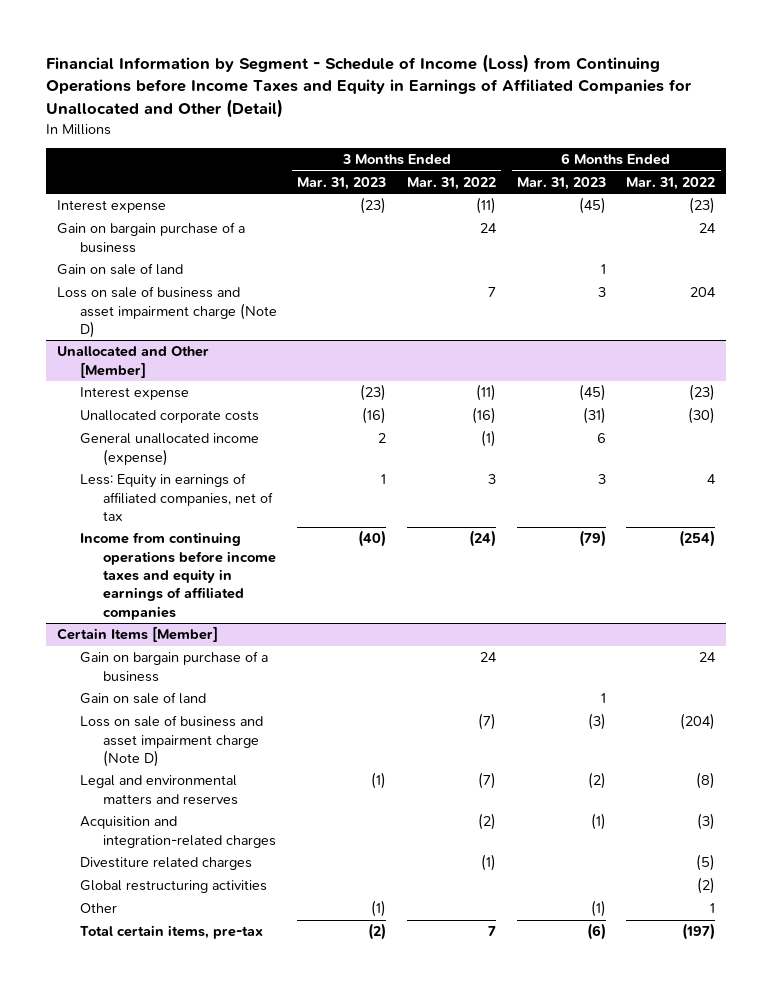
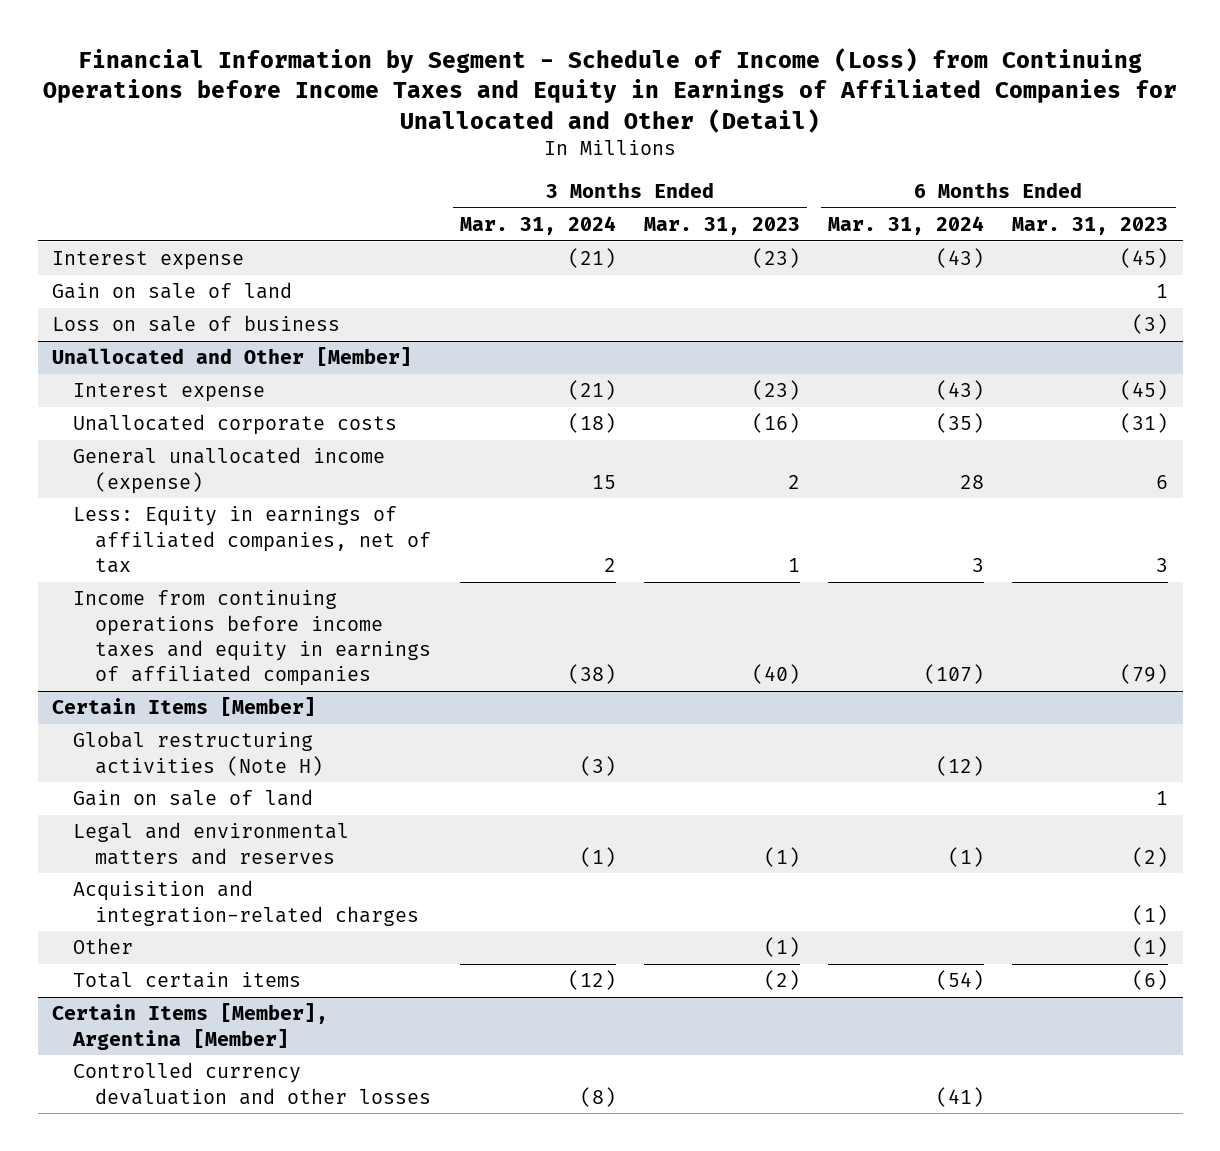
[406,176,496,190] Mar. 31, 2022 -> none
[626,176,716,190] Mar. 31, 2022 -> none
none -> [459,216,616,236] Mar. 31, 2024
none -> [828,216,985,236] Mar. 31, 2024
[56,222,245,253] Gain on bargain purchase of a business -> none
[56,286,277,338] Loss on sale of business and asset impairment charge (Note D) -> none
none -> [51,315,340,333] Loss on sale of business
[79,651,268,682] Gain on bargain purchase of a business -> none
none -> [73,731,324,776] Global restructuring activities (Note H)
[79,715,263,767] Loss on sale of business and asset impairment charge (Note D) -> none
[79,857,252,871] Divestiture related charges -> none
[79,880,267,894] Global restructuring activities -> none
[79,925,263,940] Total certain items, pre-tax -> [73,972,302,989] Total certain items
none -> [51,1003,328,1050] Certain Items [Member], Argentina [Member]
none -> [73,1062,432,1105] Controlled currency devaluation and other losses

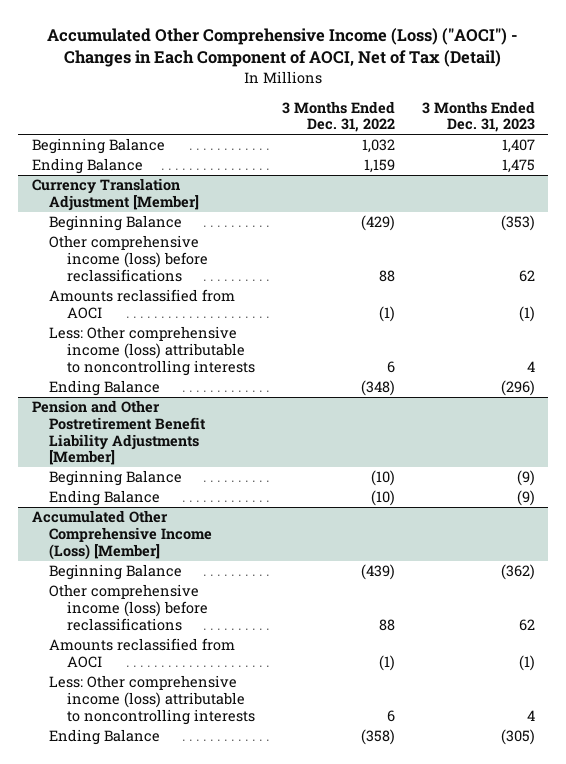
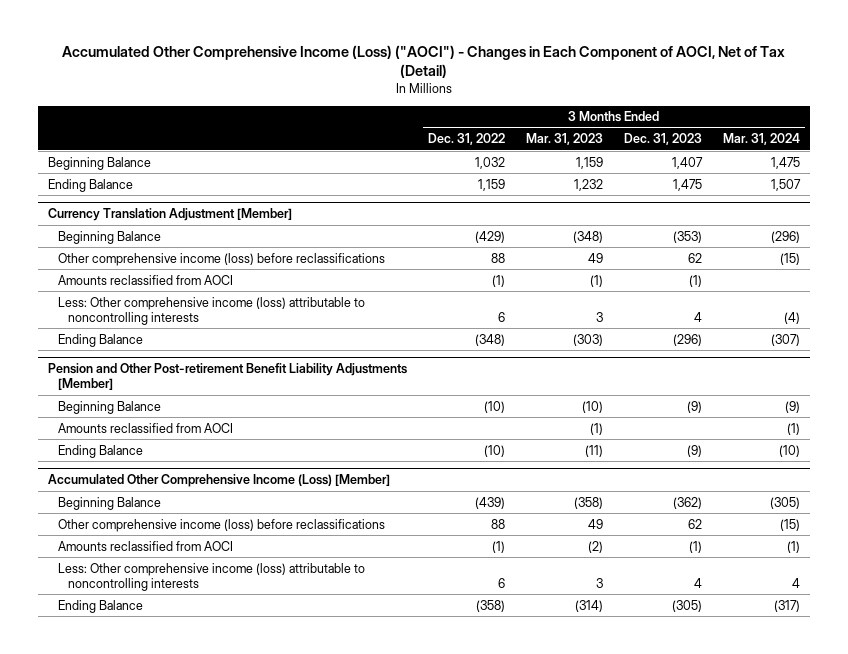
none -> [525,133,603,146] Mar. 31, 2023
none -> [722,133,800,146] Mar. 31, 2024
[31,400,207,466] Pension and Other Postretirement Benefit Liability Adjustments [Member] -> [48,363,408,391] Pension and Other Post-retirement Benefit Liability Adjustments [Member]
none -> [57,422,233,433] Amounts reclassified from AOCI

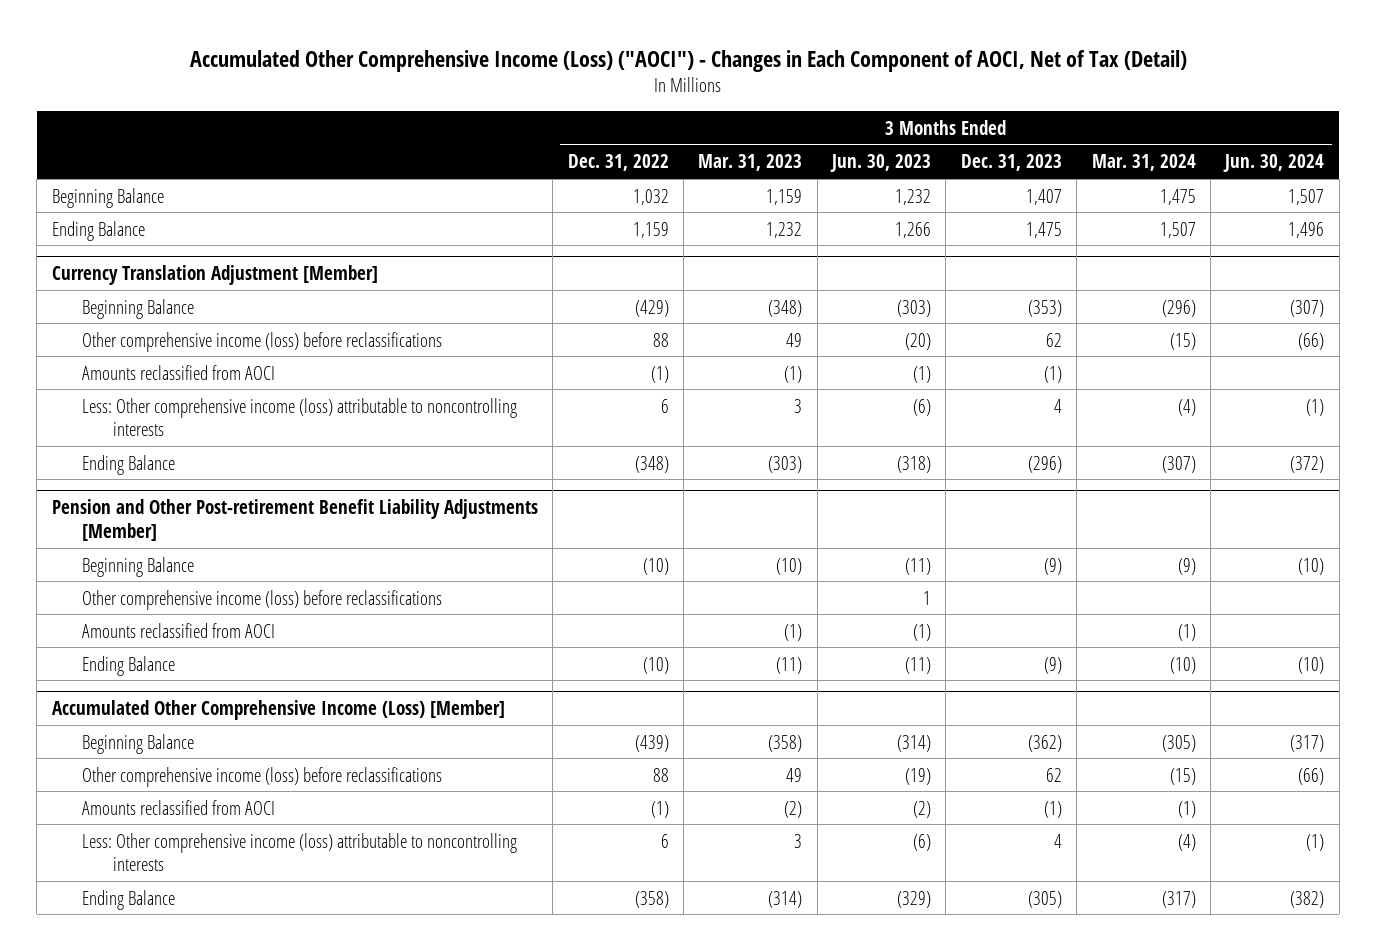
none -> [830,154,932,173] Jun. 30, 2023
none -> [1223,154,1325,173] Jun. 30, 2024
none -> [82,589,443,610] Other comprehensive income (loss) before reclassifications
[791,577,800,588] 4 -> [1177,833,1196,851] (4)

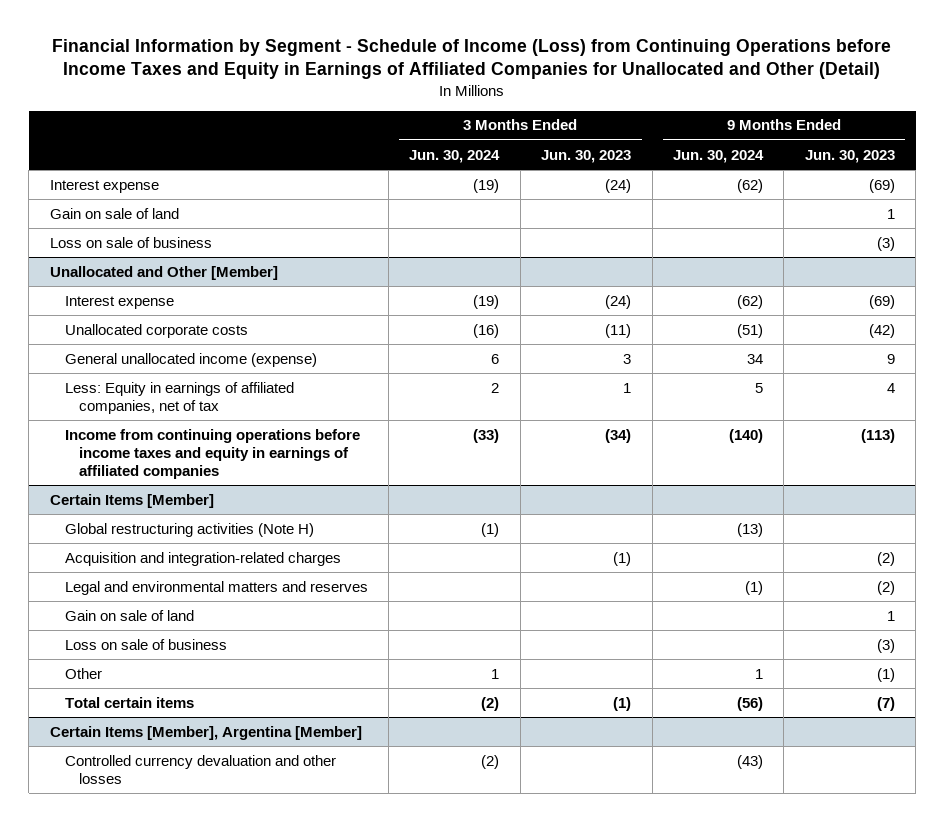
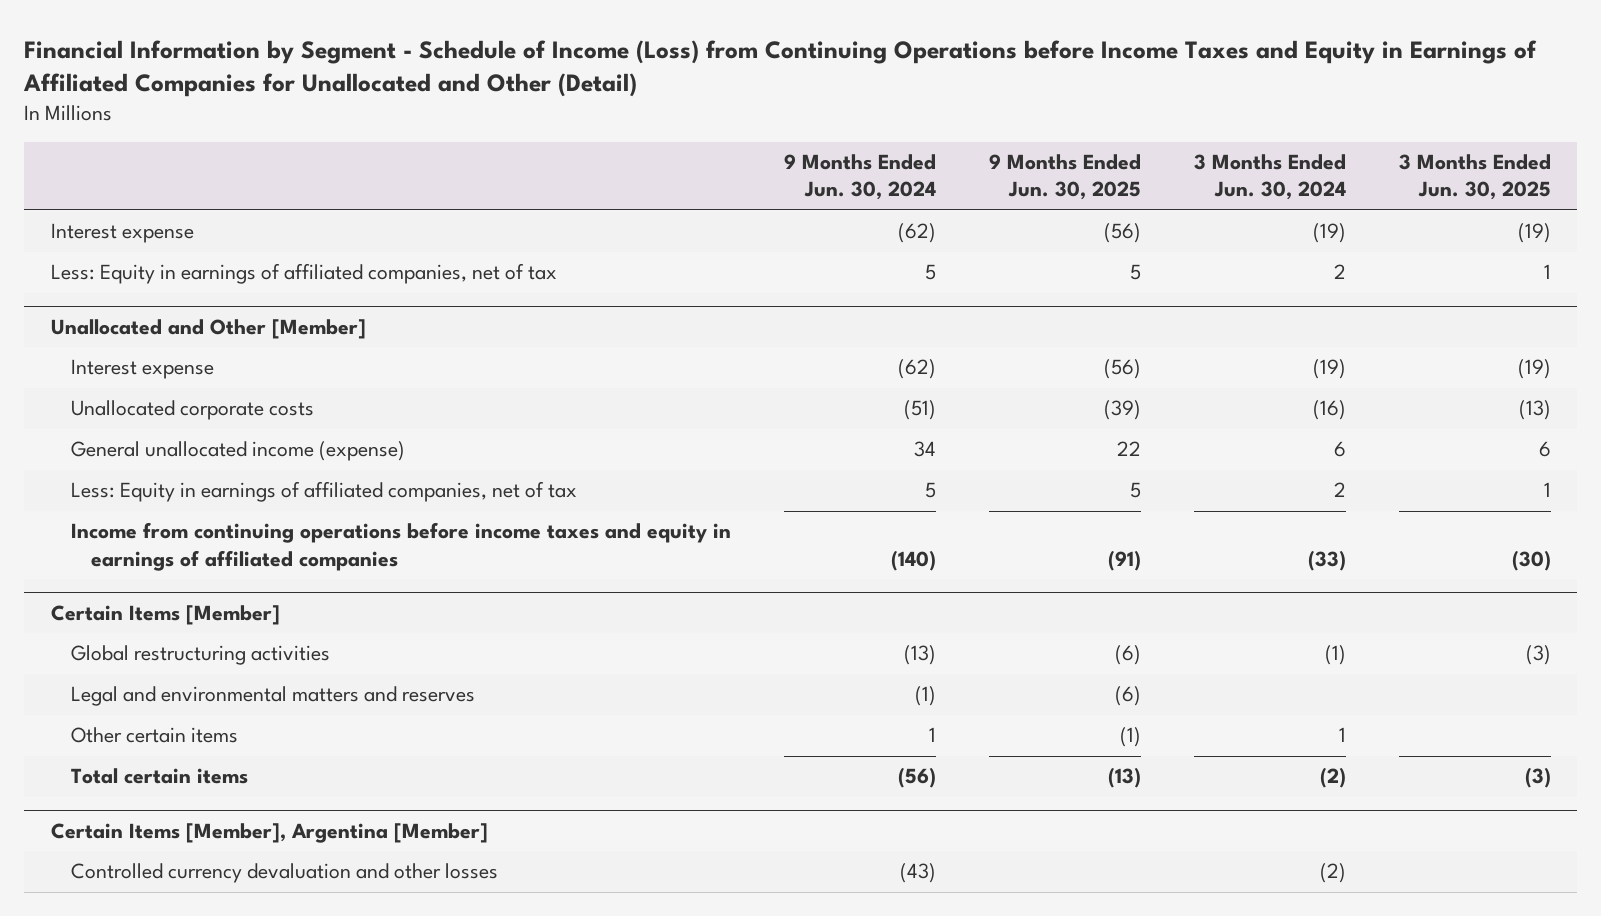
[541,149,632,163] Jun. 30, 2023 -> none
[804,149,895,163] Jun. 30, 2023 -> none
none -> [988,154,1141,201] 9 Months Ended Jun. 30, 2025
none -> [1398,154,1551,201] 3 Months Ended Jun. 30, 2025
[49,207,179,219] Gain on sale of land -> none
[49,236,212,248] Loss on sale of business -> none
none -> [50,263,557,285] Less: Equity in earnings of affiliated companies, net of tax
[64,551,341,566] Acquisition and integration-related charges -> none
[64,522,314,537] Global restructuring activities (Note H) -> [70,645,330,666] Global restructuring activities
[64,609,194,621] Gain on sale of land -> none
[64,638,227,650] Loss on sale of business -> none
[64,667,102,679] Other -> none
none -> [70,727,238,744] Other certain items

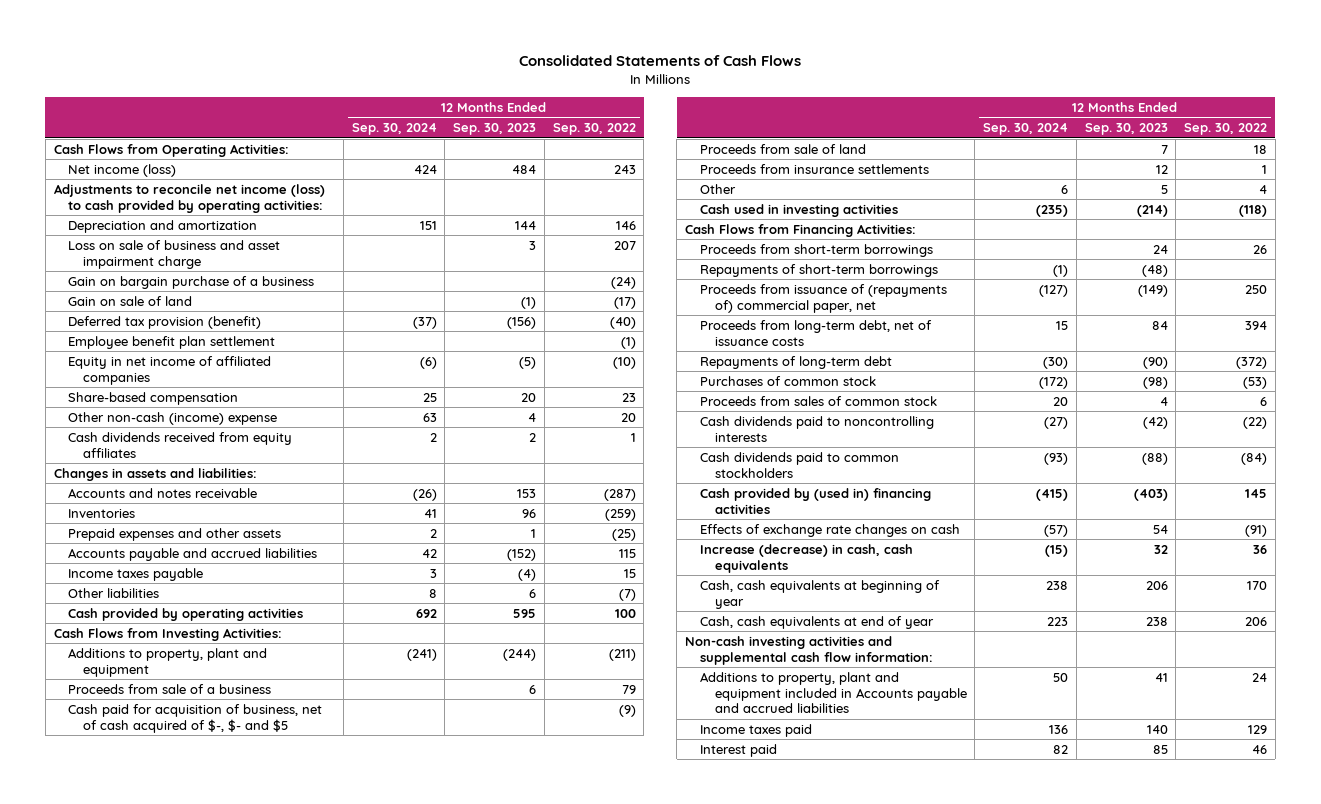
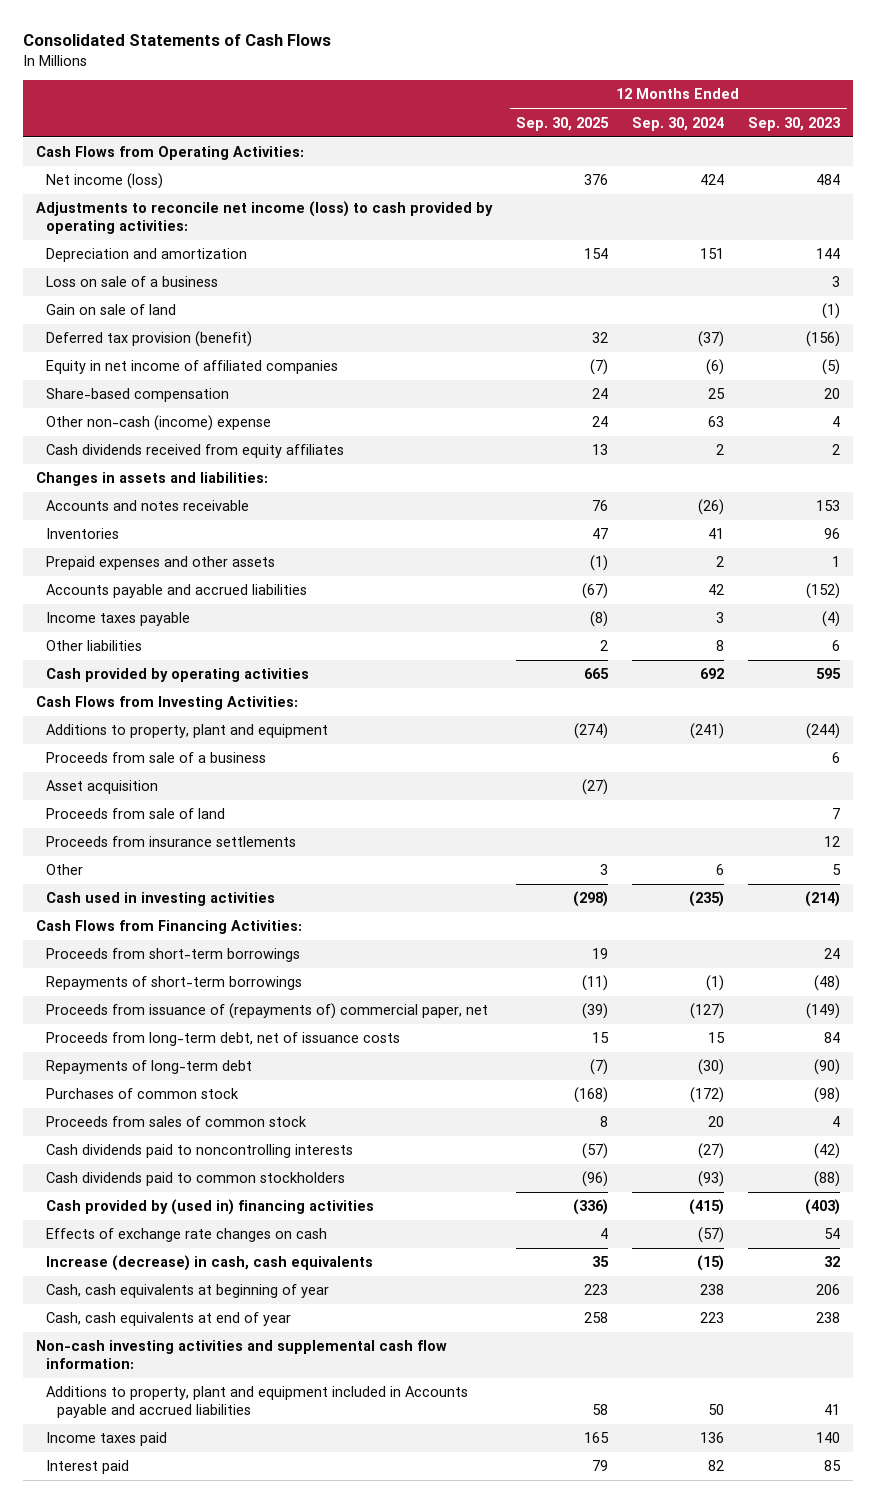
[552,123,636,136] Sep. 30, 2022 -> none
none -> [515,116,609,131] Sep. 30, 2025
[68,275,315,289] Gain on bargain purchase of a business -> none
[68,239,281,269] Loss on sale of business and asset impairment charge -> [46,276,219,288] Loss on sale of a business
[68,335,276,349] Employee benefit plan settlement -> none
[68,703,323,733] Cash paid for acquisition of business, net of cash acquired of $-, $- and $5 -> [46,780,159,795] Asset acquisition

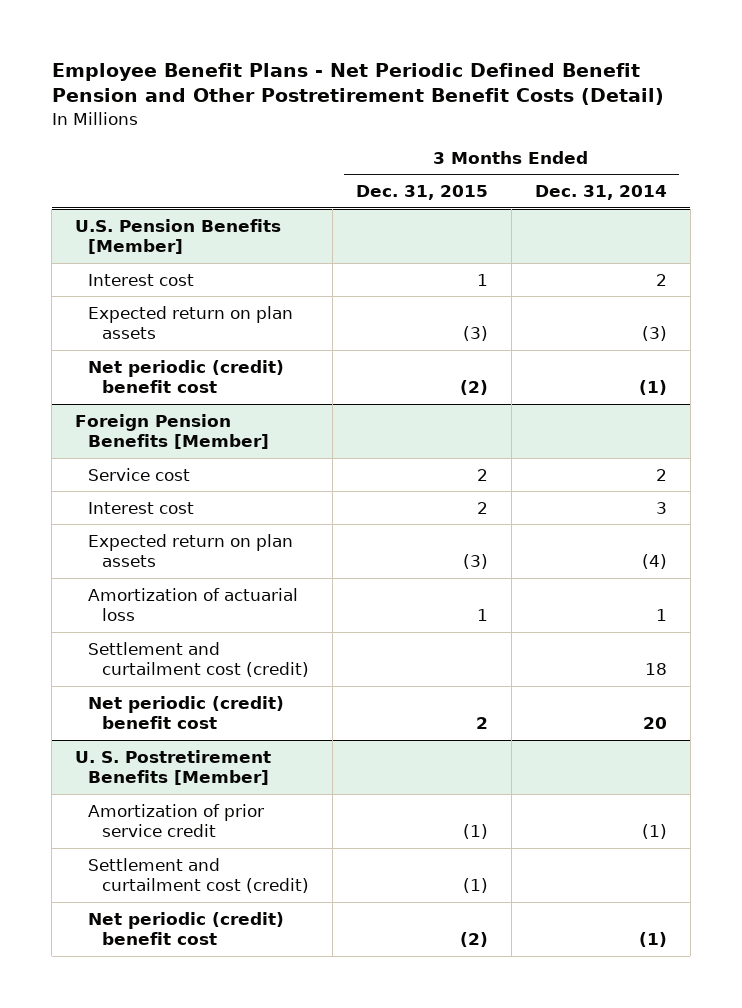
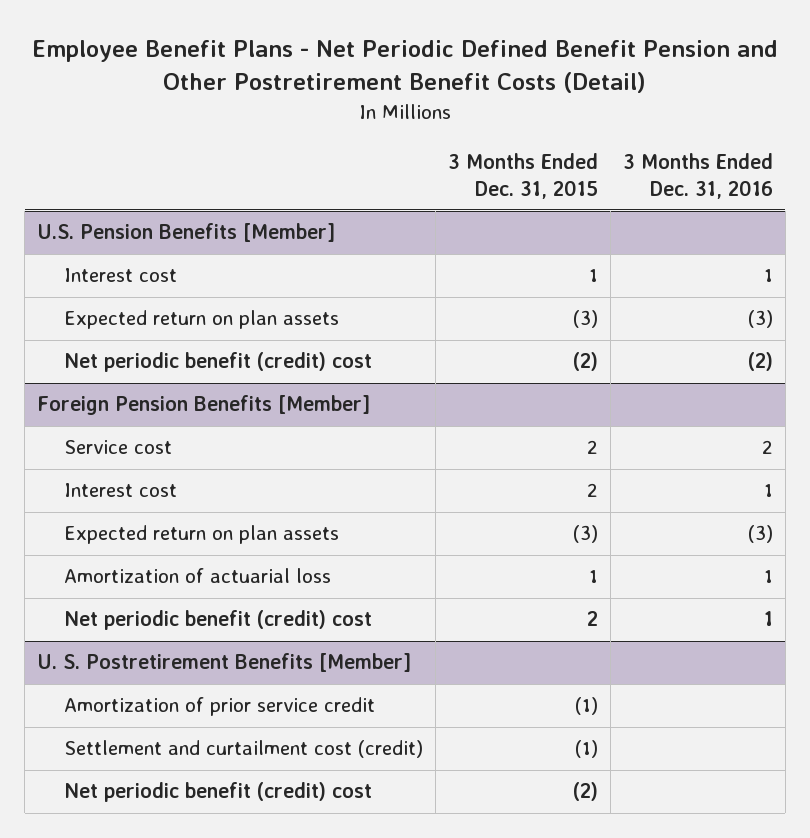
[534,185,667,201] Dec. 31, 2014 -> none
none -> [622,152,773,199] 3 Months Ended Dec. 31, 2016
[88,359,285,394] Net periodic (credit) benefit cost -> [63,352,372,373] Net periodic benefit (credit) cost
[88,641,309,678] Settlement and curtailment cost (credit) -> none
[88,695,285,730] Net periodic (credit) benefit cost -> [63,610,372,631] Net periodic benefit (credit) cost
[88,911,285,946] Net periodic (credit) benefit cost -> [63,782,372,803] Net periodic benefit (credit) cost

